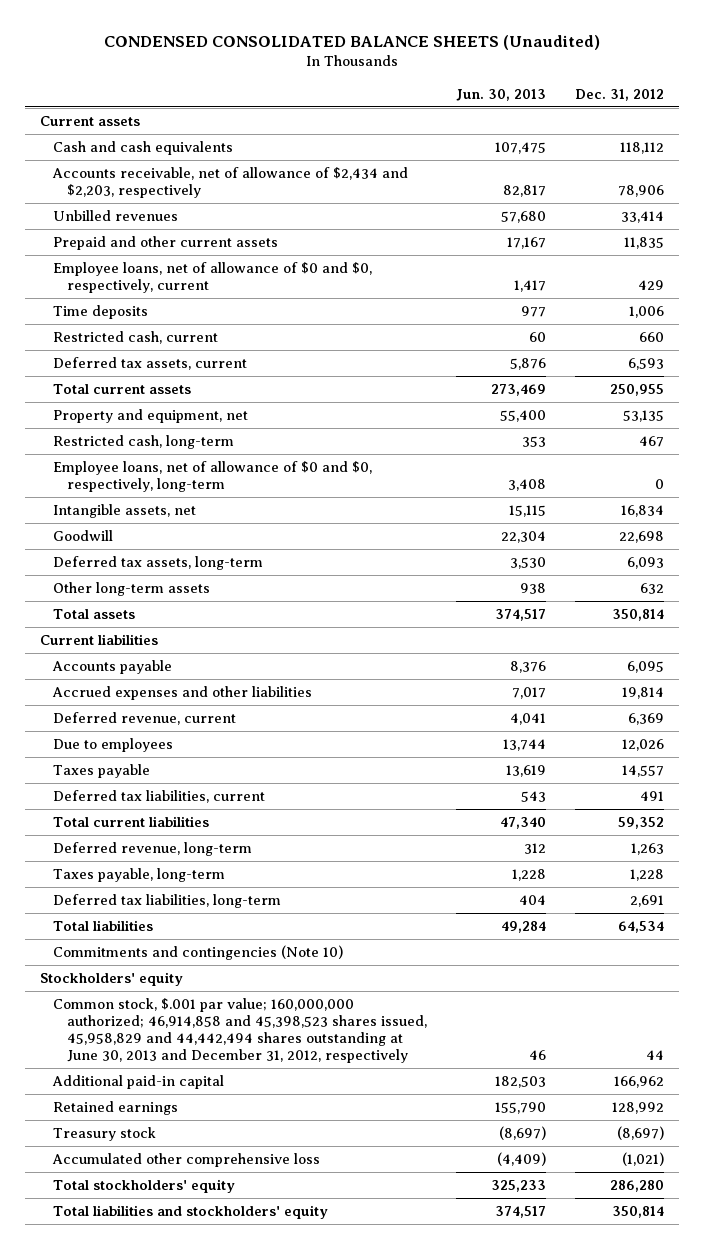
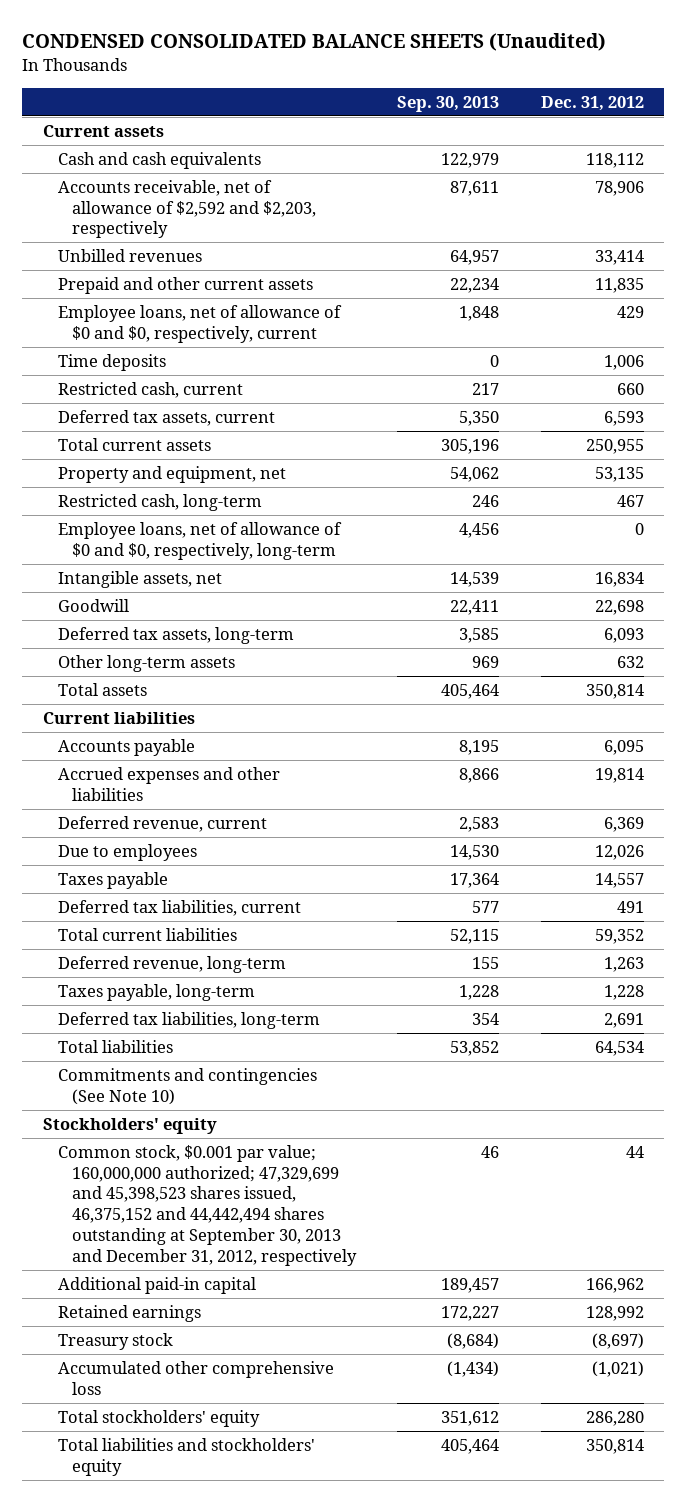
[456,88,547,101] Jun. 30, 2013 -> none
none -> [397,95,500,112] Sep. 30, 2013
[52,166,409,198] Accounts receivable, net of allowance of $2,434 and $2,203, respectively -> [57,179,317,239] Accounts receivable, net of allowance of $2,592 and $2,203, respectively
[53,944,344,960] Commitments and contingencies (Note 10) -> [57,1067,317,1105] Commitments and contingencies (See Note 10)
[53,997,427,1063] Common stock, $.001 par value; 160,000,000 authorized; 46,914,858 and 45,398,523 shares issued, 45,958,829 and 44,442,494 shares outstanding at June 30, 2013 and December 31, 2012, respectively -> [57,1144,358,1266] Common stock, $0.001 par value; 160,000,000 authorized; 47,329,699 and 45,398,523 shares issued, 46,375,152 and 44,442,494 shares outstanding at September 30, 2013 and December 31, 2012, respectively

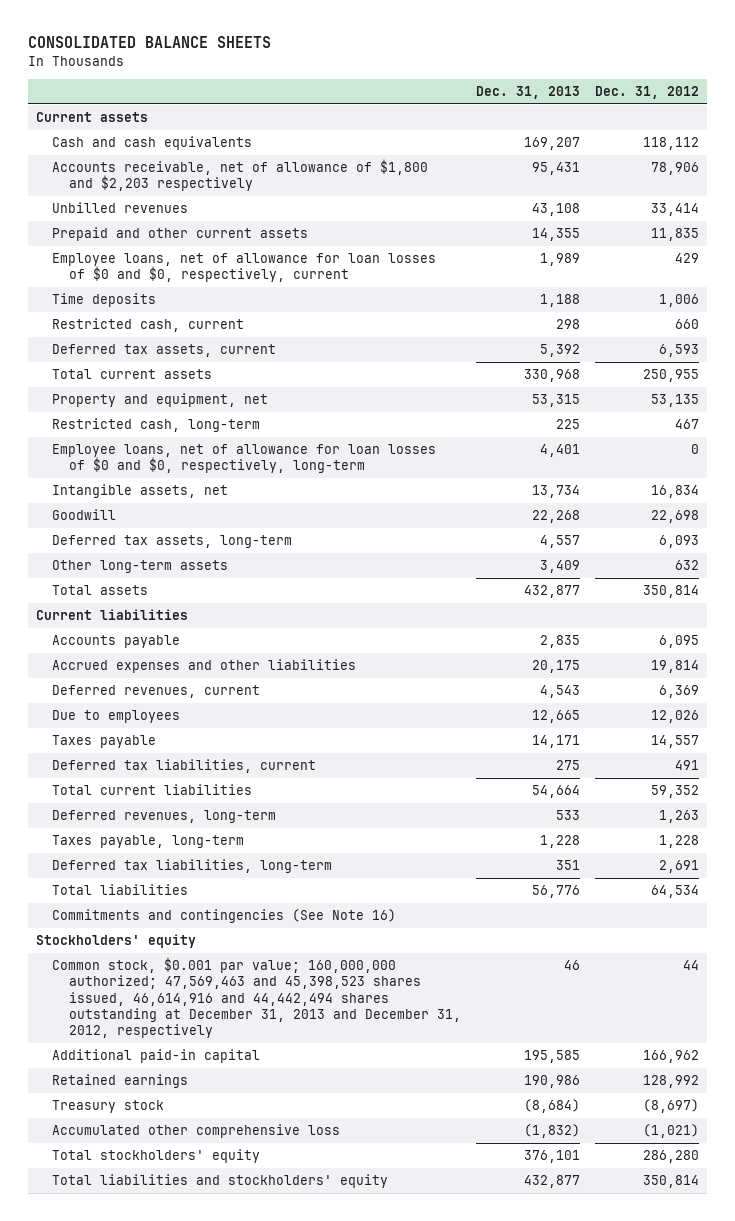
[22,33,607,52] CONDENSED CONSOLIDATED BALANCE SHEETS (Unaudited) -> [28,36,272,49] CONSOLIDATED BALANCE SHEETS
[397,95,500,112] Sep. 30, 2013 -> none
none -> [476,86,581,100] Dec. 31, 2013
[57,179,317,239] Accounts receivable, net of allowance of $2,592 and $2,203, respectively -> [52,159,429,192] Accounts receivable, net of allowance of $1,800 and $2,203 respectively
[57,304,342,343] Employee loans, net of allowance of $0 and $0, respectively, current -> [52,253,437,283] Employee loans, net of allowance for loan losses of $0 and $0, respectively, current
[57,521,342,560] Employee loans, net of allowance of $0 and $0, respectively, long-term -> [52,444,437,474] Employee loans, net of allowance for loan losses of $0 and $0, respectively, long-term
[57,815,267,832] Deferred revenue, current -> [52,685,261,699] Deferred revenues, current
[57,955,286,973] Deferred revenue, long-term -> [52,810,277,824] Deferred revenues, long-term
[57,1067,317,1105] Commitments and contingencies (See Note 10) -> [52,909,397,924] Commitments and contingencies (See Note 16)
[57,1144,358,1266] Common stock, $0.001 par value; 160,000,000 authorized; 47,329,699 and 45,398,523 shares issued, 46,375,152 and 44,442,494 shares outstanding at September 30, 2013 and December 31, 2012, respectively -> [52,957,461,1039] Common stock, $0.001 par value; 160,000,000 authorized; 47,569,463 and 45,398,523 shares issued, 46,614,916 and 44,442,494 shares outstanding at December 31, 2013 and December 31, 2012, respectively

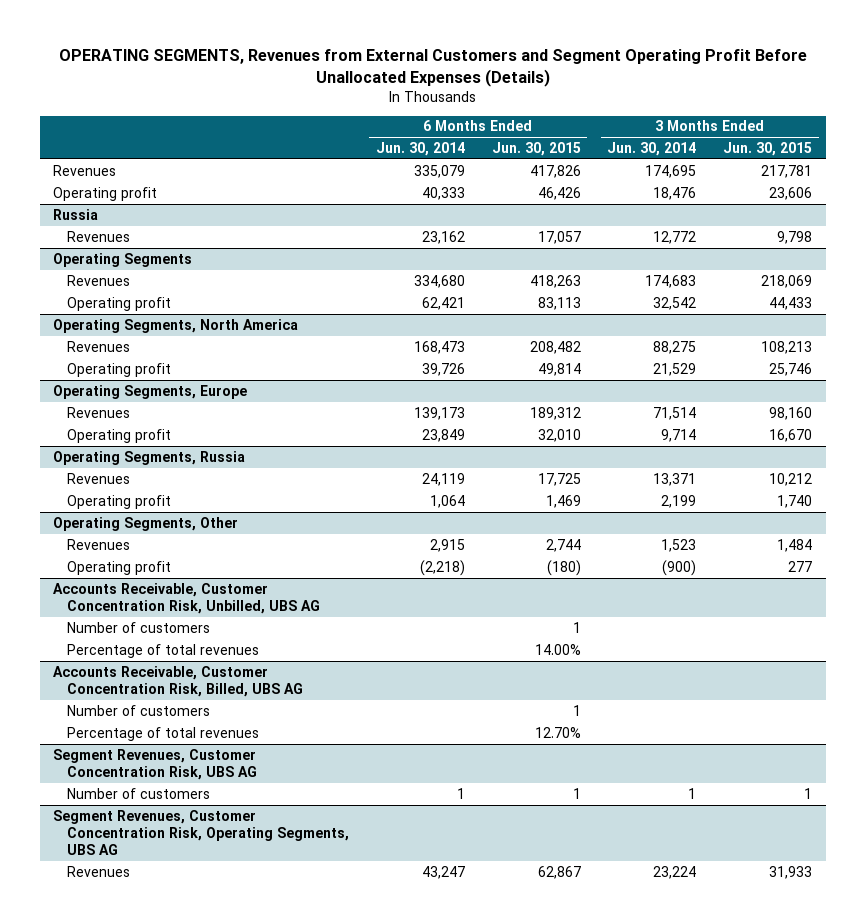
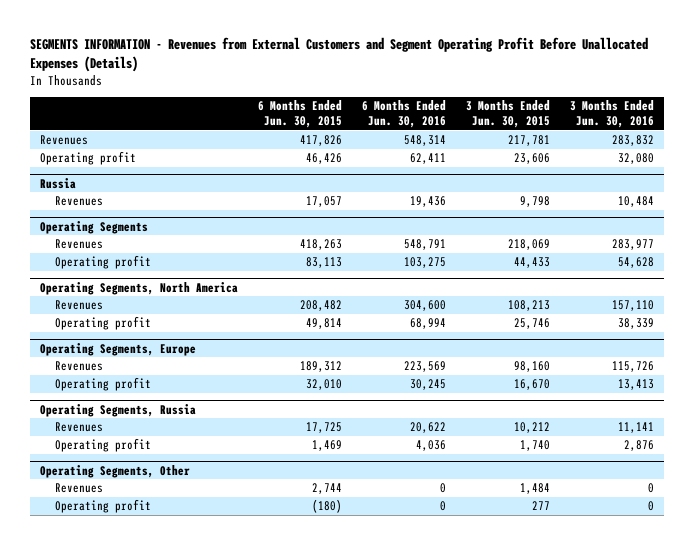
[58,49,807,87] OPERATING SEGMENTS, Revenues from External Customers and Segment Operating Profit Before Unallocated Expenses (Details) -> [29,37,648,73] SEGMENTS INFORMATION - Revenues from External Customers and Segment Operating Profit Before Unallocated Expenses (Details)
[375,142,465,157] Jun. 30, 2014 -> none
[607,142,697,157] Jun. 30, 2014 -> none
none -> [362,100,447,129] 6 Months Ended Jun. 30, 2016
none -> [570,100,655,129] 3 Months Ended Jun. 30, 2016
[53,582,320,614] Accounts Receivable, Customer Concentration Risk, Unbilled, UBS AG -> none
[66,621,210,633] Number of customers -> none
[66,643,259,658] Percentage of total revenues -> none
[53,665,303,697] Accounts Receivable, Customer Concentration Risk, Billed, UBS AG -> none
[66,704,210,716] Number of customers -> none
[66,726,259,741] Percentage of total revenues -> none
[53,748,257,780] Segment Revenues, Customer Concentration Risk, UBS AG -> none
[66,787,210,799] Number of customers -> none
[53,809,349,856] Segment Revenues, Customer Concentration Risk, Operating Segments, UBS AG -> none
[66,865,130,877] Revenues -> none

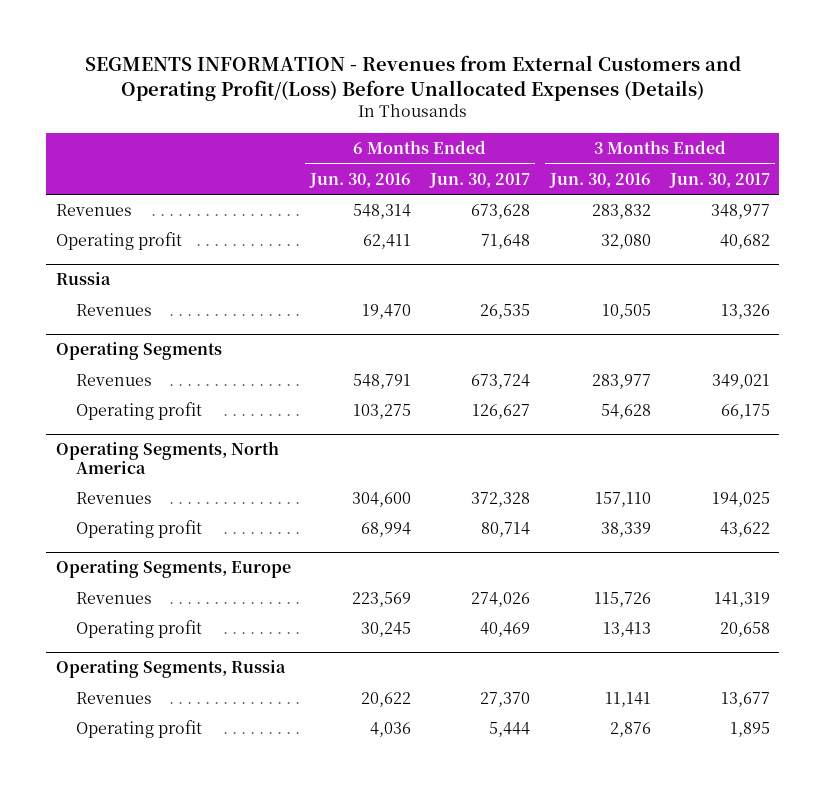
[29,37,648,73] SEGMENTS INFORMATION - Revenues from External Customers and Segment Operating Profit Before Unallocated Expenses (Details) -> [84,55,741,101] SEGMENTS INFORMATION - Revenues from External Customers and Operating Profit/(Loss) Before Unallocated Expenses (Details)
[257,100,342,129] 6 Months Ended Jun. 30, 2015 -> none
[466,100,551,129] 3 Months Ended Jun. 30, 2015 -> none
none -> [429,172,531,188] Jun. 30, 2017
none -> [668,172,770,188] Jun. 30, 2017
[410,196,447,208] 19,436 -> [362,304,412,320] 19,470
[618,196,655,208] 10,484 -> [601,304,651,320] 10,505
[39,464,190,478] Operating Segments, Other -> none
[54,483,103,494] Revenues -> none
[54,499,151,514] Operating profit -> none

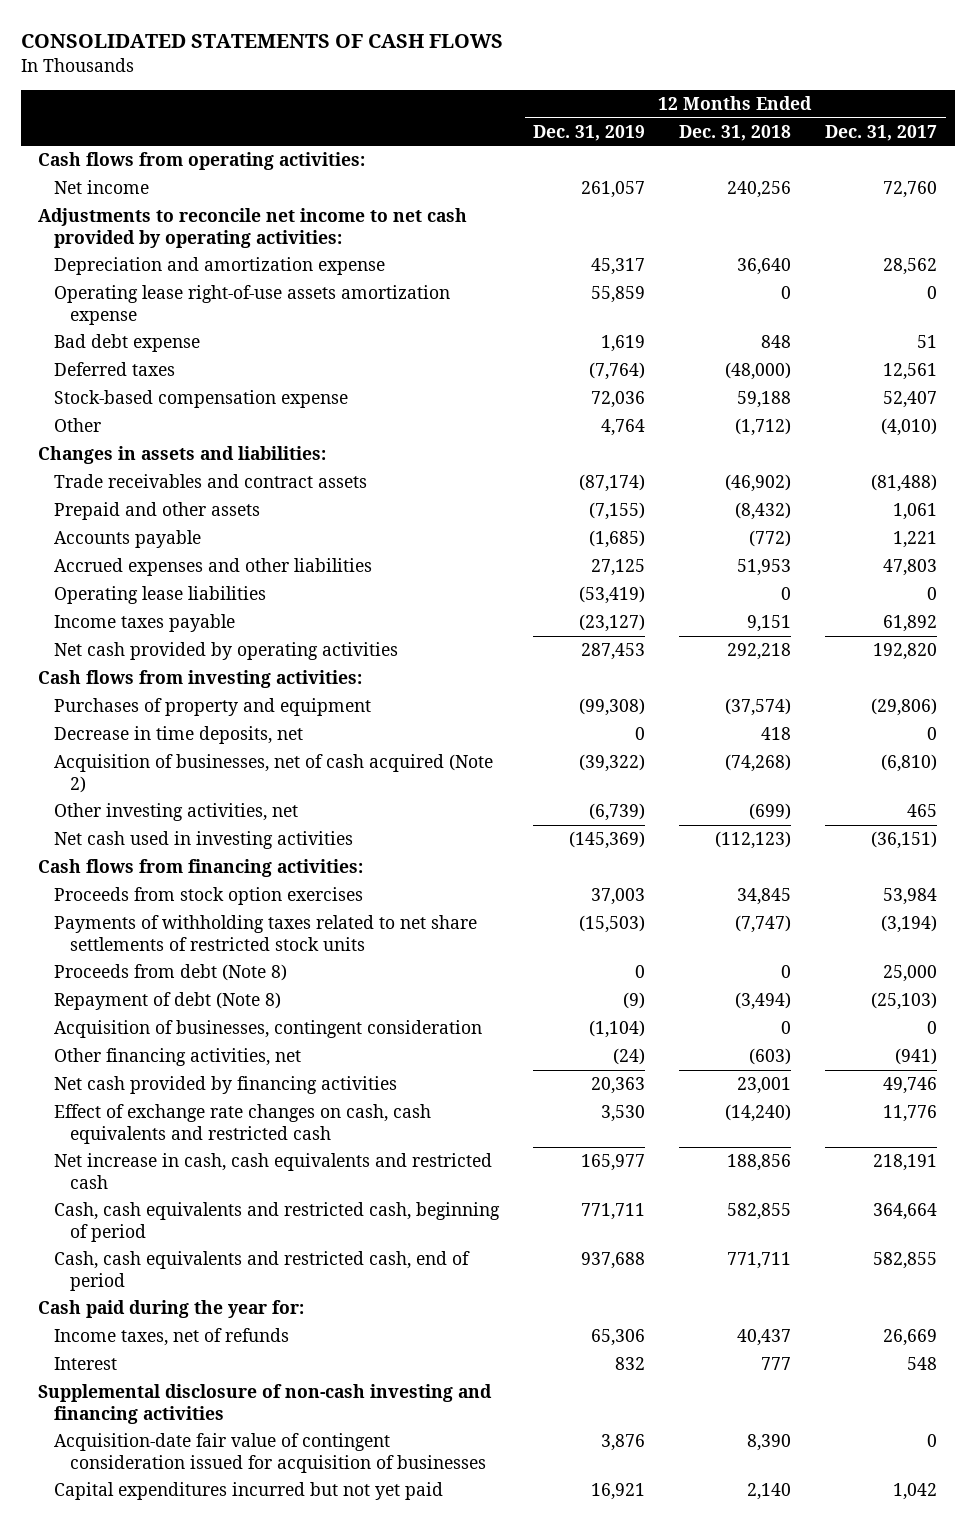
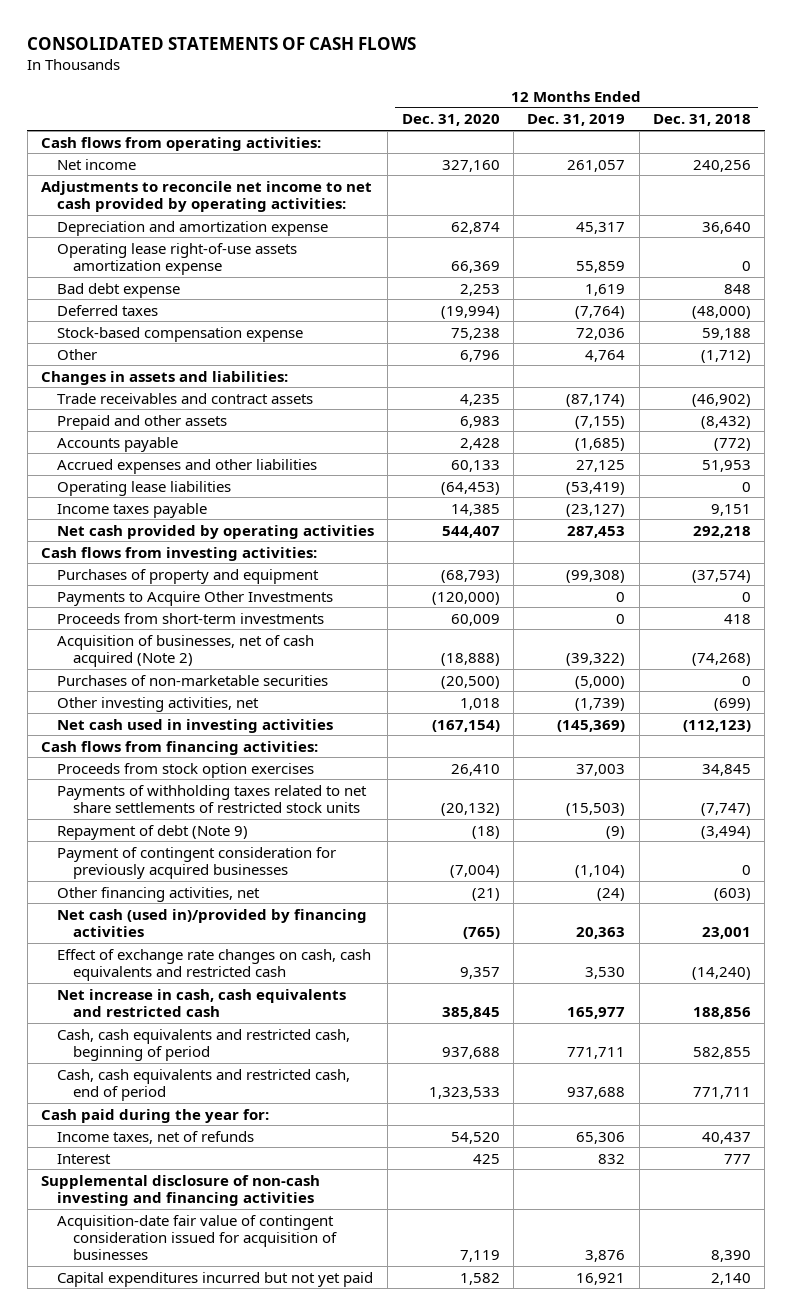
[825,124,938,141] Dec. 31, 2017 -> none
none -> [401,114,500,127] Dec. 31, 2020
none -> [56,590,333,606] Payments to Acquire Other Investments
[54,726,304,745] Decrease in time deposits, net -> [56,612,324,624] Proceeds from short-term investments
none -> [56,674,328,686] Purchases of non-marketable securities
[589,803,646,822] (6,739) -> [575,697,626,711] (1,739)
[54,964,288,982] Proceeds from debt (Note 8) -> none
[54,992,282,1011] Repayment of debt (Note 8) -> [56,824,248,840] Repayment of debt (Note 9)
[54,1020,483,1039] Acquisition of businesses, contingent consideration -> [56,846,336,879] Payment of contingent consideration for previously acquired businesses
[54,1076,398,1095] Net cash provided by financing activities -> [56,908,367,937] Net cash (used in)/provided by financing activities

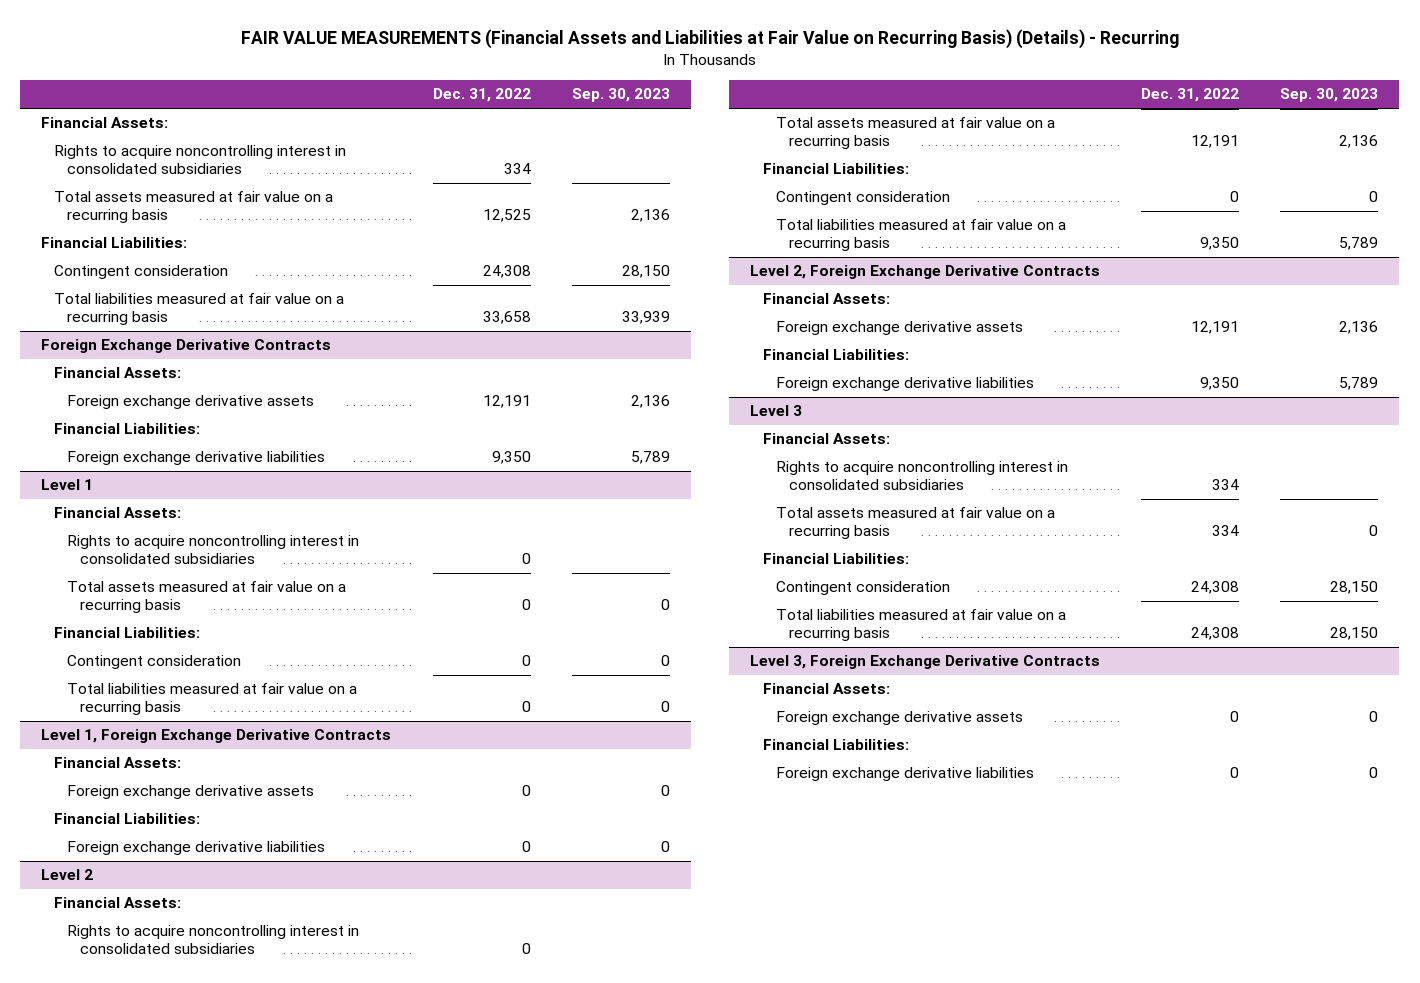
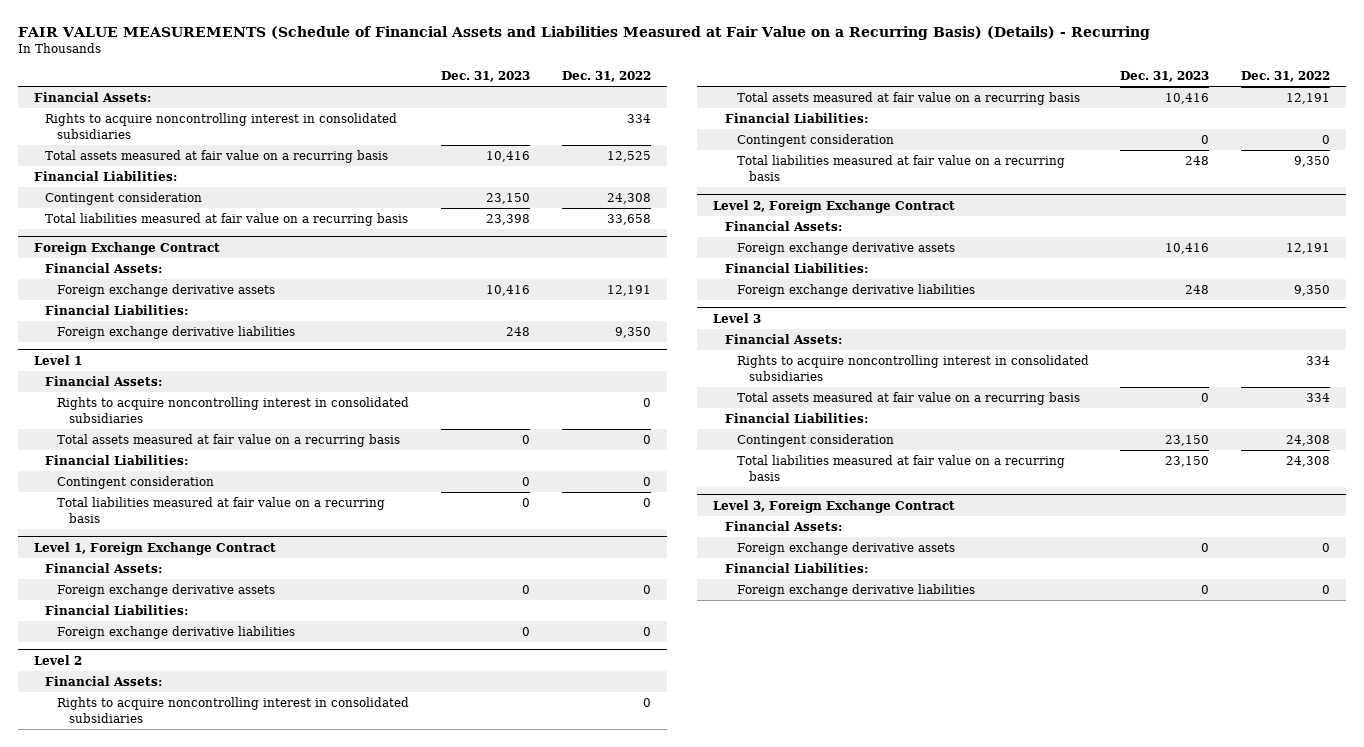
[240,29,1179,50] FAIR VALUE MEASUREMENTS (Financial Assets and Liabilities at Fair Value on Recurring Basis) (Details) - Recurring -> [17,25,1150,40] FAIR VALUE MEASUREMENTS (Schedule of Financial Assets and Liabilities Measured at Fair Value on a Recurring Basis) (Details) - Recurring
[571,88,670,103] Sep. 30, 2023 -> none
none -> [441,71,531,83] Dec. 31, 2023
[41,339,332,354] Foreign Exchange Derivative Contracts -> [33,241,220,255] Foreign Exchange Contract
[41,729,392,744] Level 1, Foreign Exchange Derivative Contracts -> [33,541,276,555] Level 1, Foreign Exchange Contract
[749,265,1100,280] Level 2, Foreign Exchange Derivative Contracts -> [712,199,955,213] Level 2, Foreign Exchange Contract
[749,655,1100,670] Level 3, Foreign Exchange Derivative Contracts -> [712,499,955,513] Level 3, Foreign Exchange Contract

